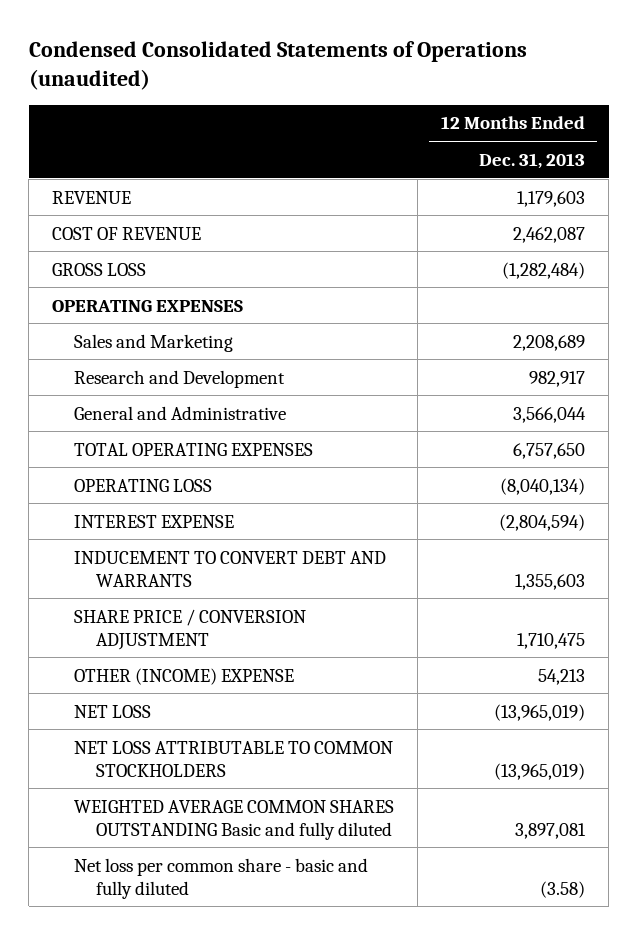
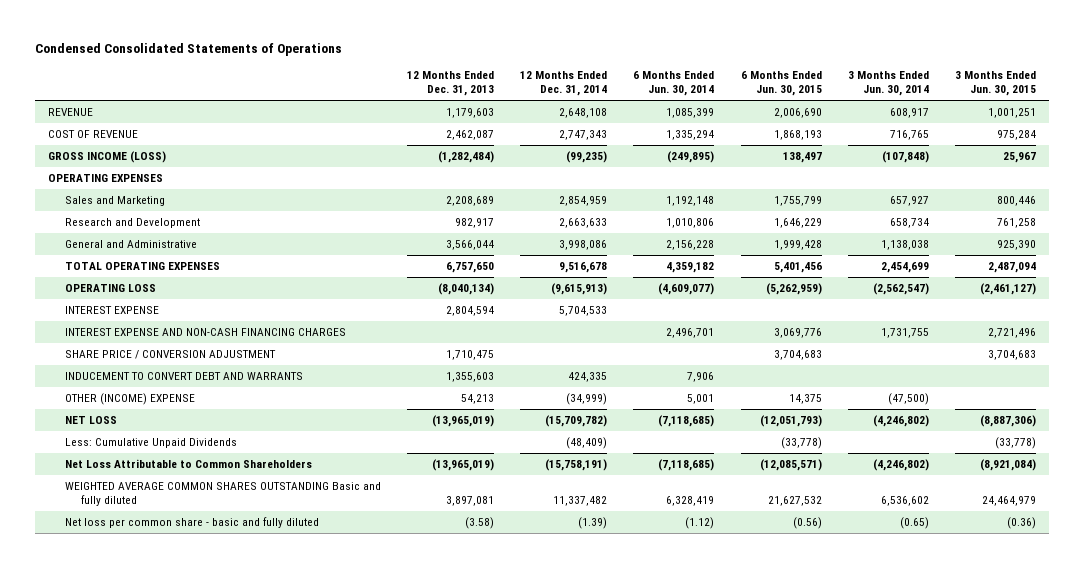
[28,41,527,91] Condensed Consolidated Statements of Operations (unaudited) -> [34,42,342,56] Condensed Consolidated Statements of Operations
none -> [520,71,608,97] 12 Months Ended Dec. 31, 2014
none -> [633,71,715,97] 6 Months Ended Jun. 30, 2014
none -> [740,71,822,97] 6 Months Ended Jun. 30, 2015
none -> [847,71,929,97] 3 Months Ended Jun. 30, 2014
none -> [955,71,1037,97] 3 Months Ended Jun. 30, 2015
[52,262,147,276] GROSS LOSS -> [47,151,166,164] GROSS INCOME (LOSS)
[499,513,586,531] (2,804,594) -> [445,306,494,317] 2,804,594
none -> [64,328,346,337] INTEREST EXPENSE AND NON-CASH FINANCING CHARGES
[74,550,387,587] INDUCEMENT TO CONVERT DEBT AND WARRANTS -> [64,372,303,381] INDUCEMENT TO CONVERT DEBT AND WARRANTS
none -> [64,438,237,449] Less: Cumulative Unpaid Dividends
[74,740,394,777] NET LOSS ATTRIBUTABLE TO COMMON STOCKHOLDERS -> [64,459,312,469] Net Loss Attributable to Common Shareholders

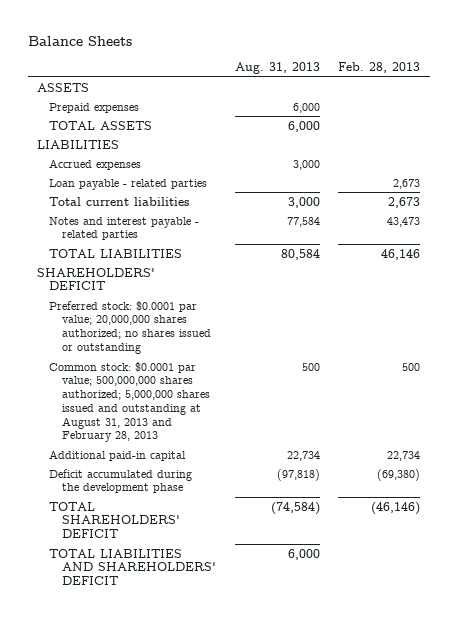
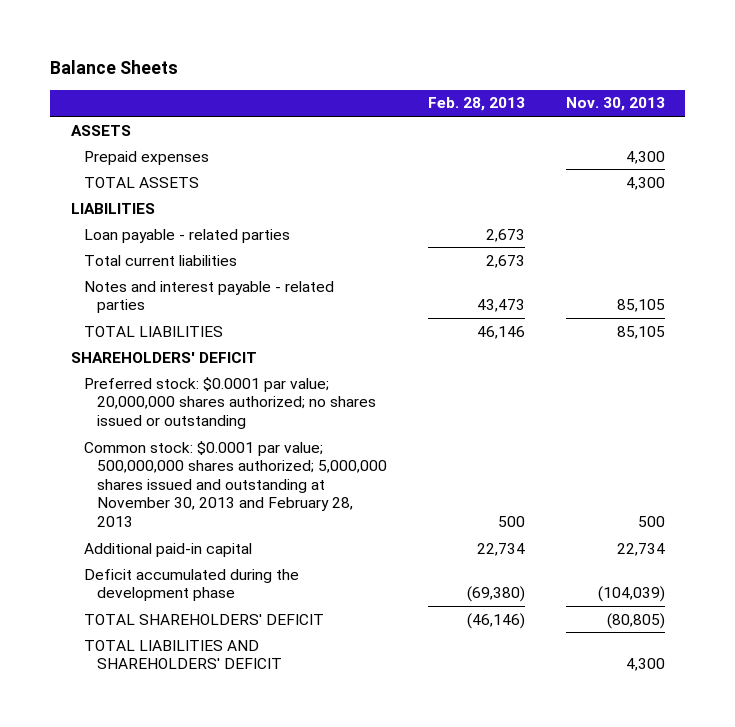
[234,62,320,75] Aug. 31, 2013 -> none
none -> [565,97,665,112] Nov. 30, 2013
[49,158,142,170] Accrued expenses -> none
[49,361,210,443] Common stock: $0.0001 par value; 500,000,000 shares authorized; 5,000,000 shares issued and outstanding at August 31, 2013 and February 28, 2013 -> [83,440,387,527] Common stock: $0.0001 par value; 500,000,000 shares authorized; 5,000,000 shares issued and outstanding at November 30, 2013 and February 28, 2013

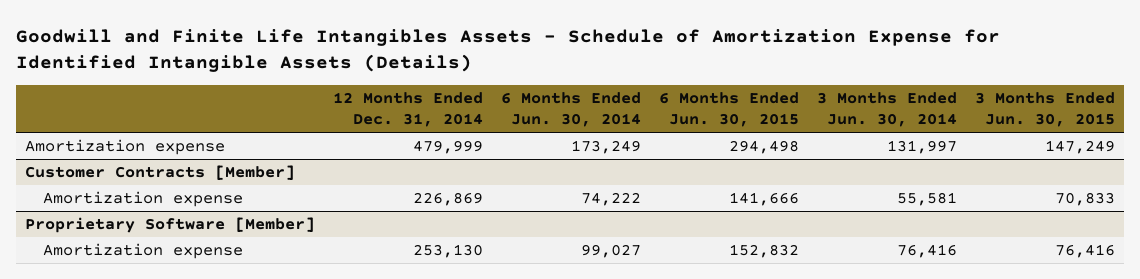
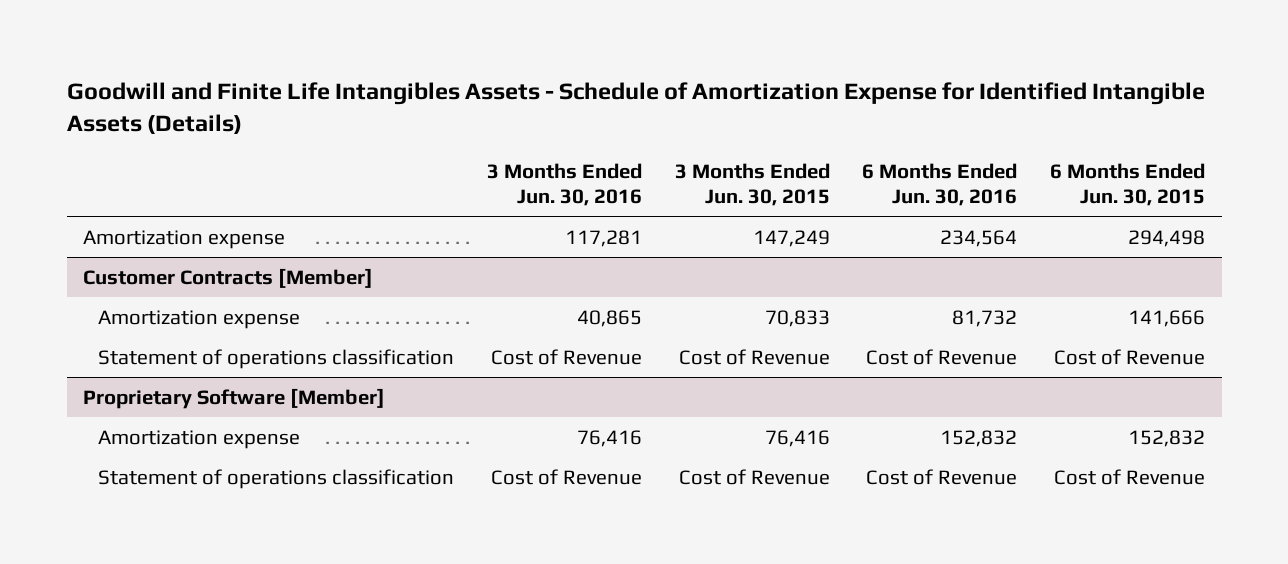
[332,92,483,128] 12 Months Ended Dec. 31, 2014 -> none
[500,92,641,128] 6 Months Ended Jun. 30, 2014 -> none
[817,92,958,128] 3 Months Ended Jun. 30, 2014 -> none
none -> [486,162,642,206] 3 Months Ended Jun. 30, 2016
none -> [862,162,1018,206] 6 Months Ended Jun. 30, 2016
none -> [97,348,454,369] Statement of operations classification
none -> [97,468,454,489] Statement of operations classification

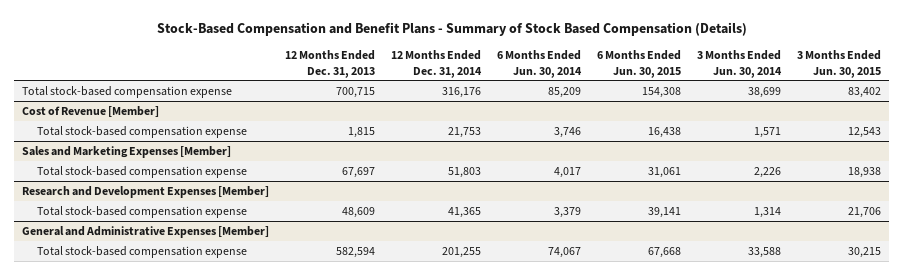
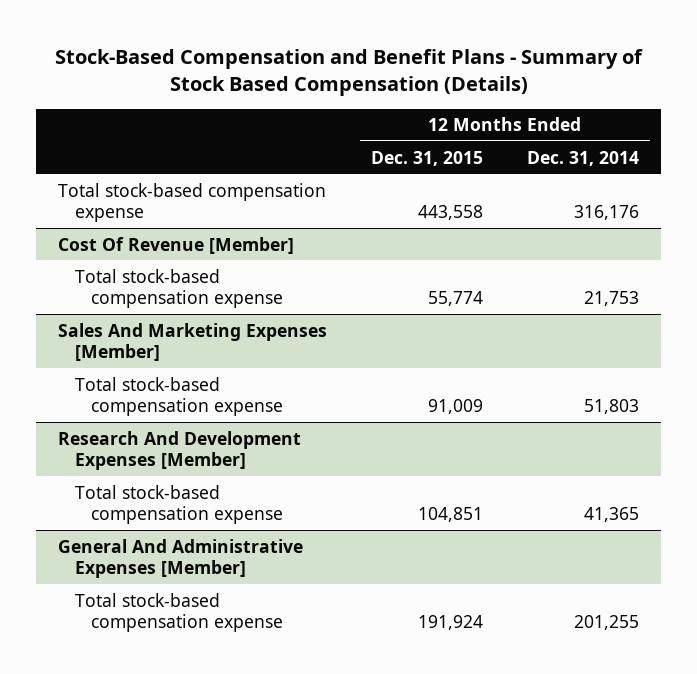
[285,50,376,78] 12 Months Ended Dec. 31, 2013 -> none
[497,50,583,78] 6 Months Ended Jun. 30, 2014 -> none
[597,50,682,78] 6 Months Ended Jun. 30, 2015 -> none
[697,50,783,78] 3 Months Ended Jun. 30, 2014 -> none
[797,50,882,78] 3 Months Ended Jun. 30, 2015 -> none
none -> [371,150,484,166] Dec. 31, 2015
[22,105,160,117] Cost of Revenue [Member] -> [58,236,295,254] Cost Of Revenue [Member]
[22,145,232,158] Sales and Marketing Expenses [Member] -> [58,322,328,361] Sales And Marketing Expenses [Member]
[22,185,270,198] Research and Development Expenses [Member] -> [58,430,302,470] Research And Development Expenses [Member]
[22,225,270,238] General and Administrative Expenses [Member] -> [58,538,304,578] General And Administrative Expenses [Member]

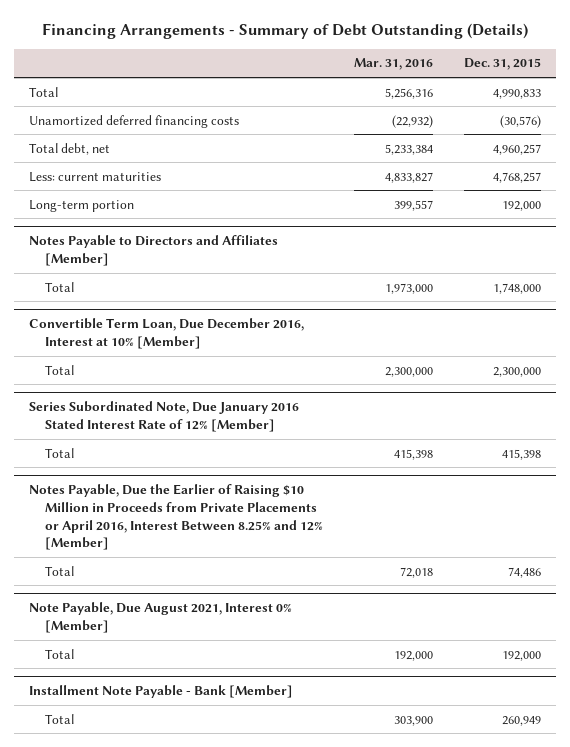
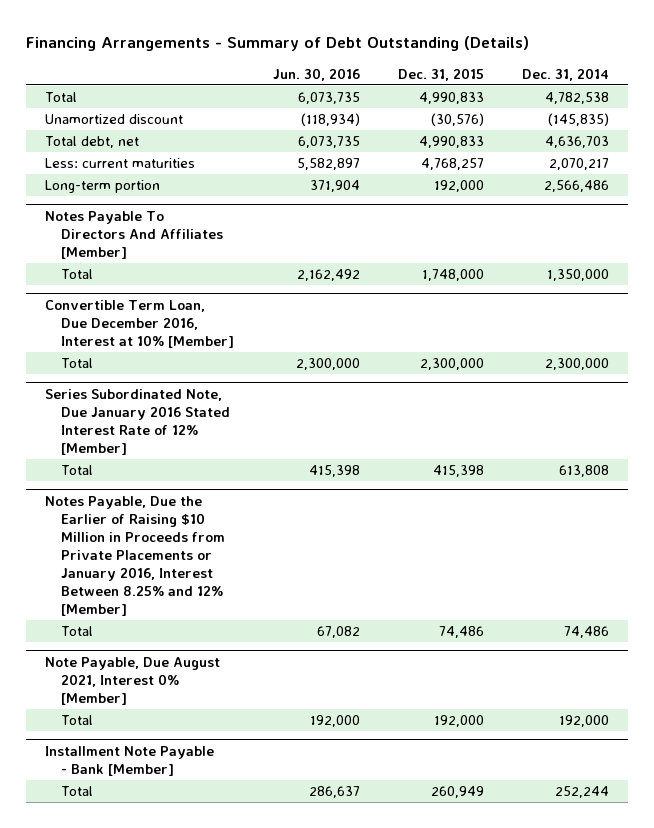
[353,58,433,71] Mar. 31, 2016 -> none
none -> [272,67,360,81] Jun. 30, 2016
none -> [522,67,610,81] Dec. 31, 2014
[29,114,240,128] Unamortized deferred financing costs -> [45,113,184,124] Unamortized discount
[492,143,541,155] 4,960,257 -> [418,135,484,148] 4,990,833
[29,235,279,267] Notes Payable to Directors and Affiliates [Member] -> [45,210,224,259] Notes Payable To Directors And Affiliates [Member]
[29,484,324,551] Notes Payable, Due the Earlier of Raising $10 Million in Proceeds from Private Placements or April 2016, Interest Between 8.25% and 12% [Member] -> [45,495,226,616] Notes Payable, Due the Earlier of Raising $10 Million in Proceeds from Private Placements or January 2016, Interest Between 8.25% and 12% [Member]

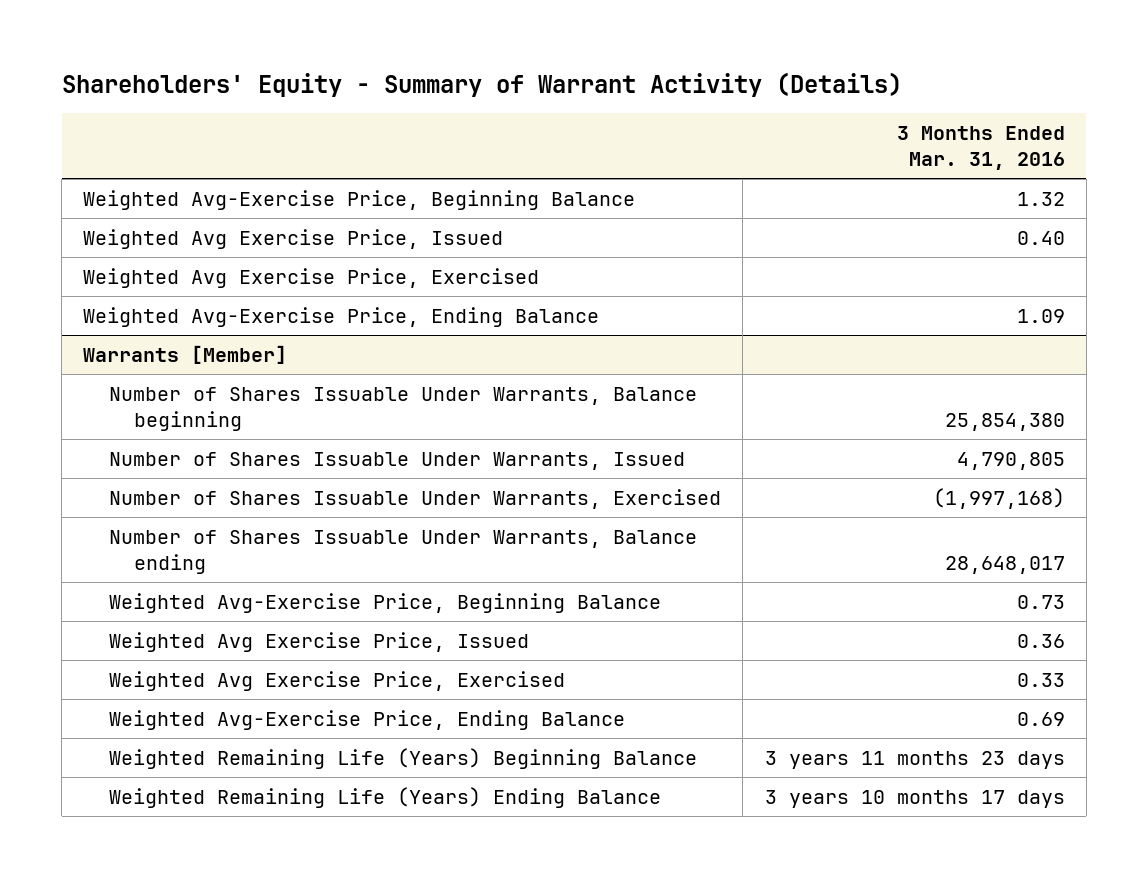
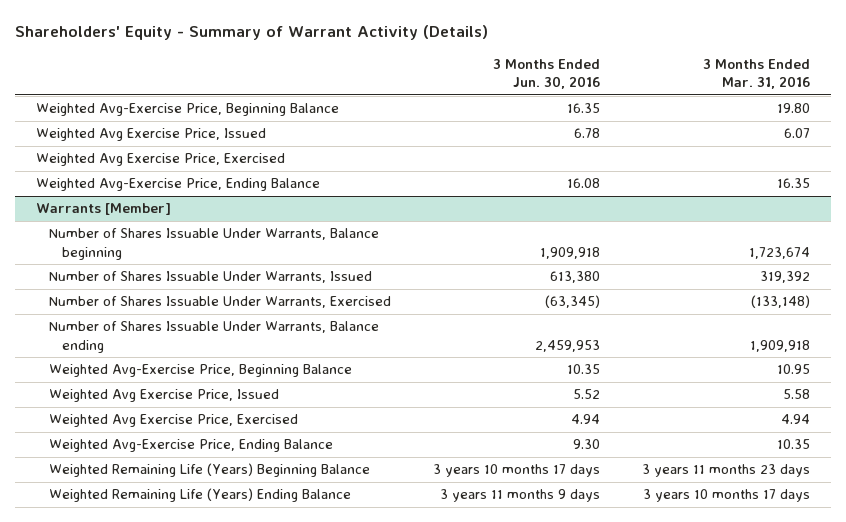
none -> [492,59,600,90] 3 Months Ended Jun. 30, 2016
[1016,192,1065,207] 1.32 -> [776,103,810,114] 19.80
[1016,231,1065,246] 0.40 -> [783,128,810,139] 6.07
[1016,309,1065,324] 1.09 -> [776,178,810,189] 16.35
[944,412,1065,431] 25,854,380 -> [748,246,810,259] 1,723,674
[956,452,1065,471] 4,790,805 -> [759,271,810,284] 319,392
[932,488,1065,510] (1,997,168) -> [750,295,810,309] (133,148)
[944,555,1065,574] 28,648,017 -> [749,339,810,352] 1,909,918
[1016,595,1065,610] 0.73 -> [776,364,810,375] 10.95
[1016,634,1065,649] 0.36 -> [782,389,810,400] 5.58
[1016,673,1065,688] 0.33 -> [780,414,810,425] 4.94
[1016,712,1065,727] 0.69 -> [776,439,810,450] 10.35

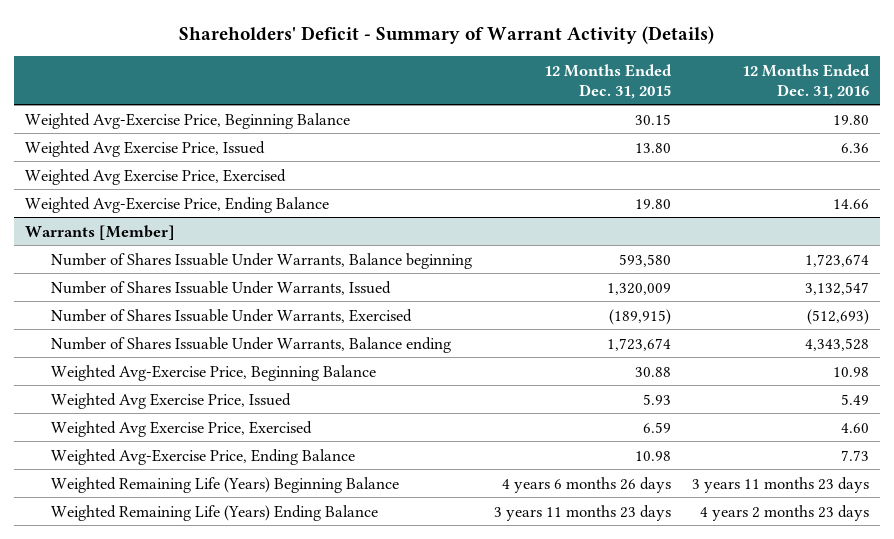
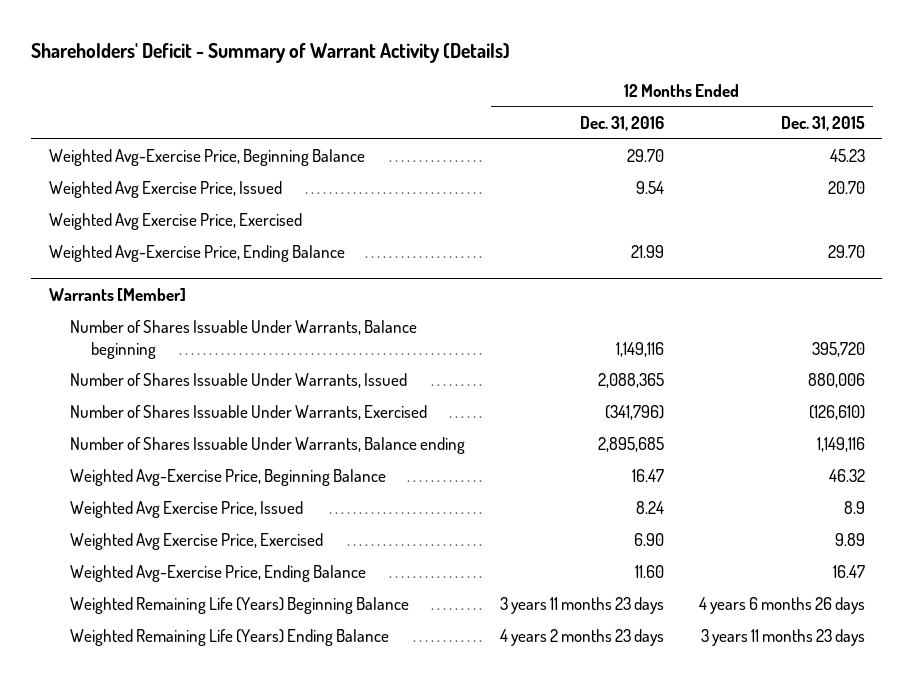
[634,113,671,125] 30.15 -> [829,149,865,163] 45.23
[833,114,870,125] 19.80 -> [626,149,664,163] 29.70
[634,142,671,153] 13.80 -> [827,181,865,195] 20.70
[841,142,870,153] 6.36 -> [635,181,664,195] 9.54
[634,198,671,209] 19.80 -> [827,245,865,259] 29.70
[833,198,870,209] 14.66 -> [630,245,664,259] 21.99
[618,253,671,267] 593,580 -> [811,341,865,357] 395,720
[805,253,870,267] 1,723,674 -> [615,341,664,357] 1,149,116
[606,282,671,295] 1,320,009 -> [807,373,865,389] 880,006
[805,281,870,295] 3,132,547 -> [597,373,664,389] 2,088,365
[608,308,671,325] (189,915) -> [808,405,865,421] (126,610)
[807,308,870,325] (512,693) -> [604,405,664,421] (341,796)
[606,337,671,351] 1,723,674 -> [816,437,865,453] 1,149,116
[805,337,870,351] 4,343,528 -> [597,437,664,453] 2,895,685
[634,366,671,377] 30.88 -> [828,469,865,483] 46.32
[833,366,870,377] 10.98 -> [631,469,664,483] 16.47
[642,393,671,405] 5.93 -> [843,501,865,515] 8.9
[841,393,870,405] 5.49 -> [635,501,664,515] 8.24
[642,421,671,433] 6.59 -> [834,533,865,547] 9.89
[841,422,870,433] 4.60 -> [633,533,664,547] 6.90
[634,450,671,461] 10.98 -> [832,565,865,579] 16.47
[841,449,870,461] 7.73 -> [634,565,664,579] 11.60

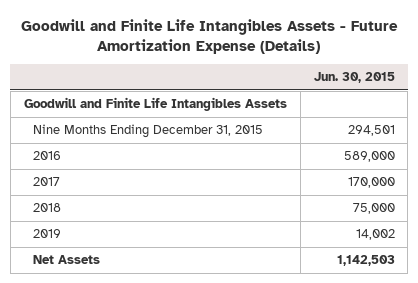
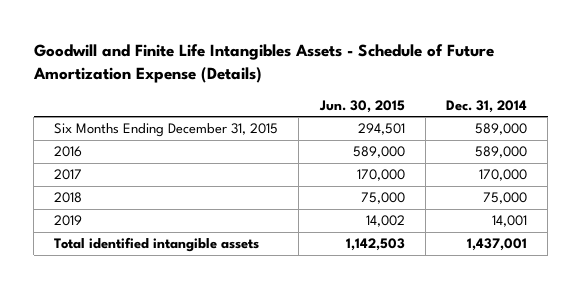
[21,18,399,54] Goodwill and Finite Life Intangibles Assets - Future Amortization Expense (Details) -> [32,44,494,84] Goodwill and Finite Life Intangibles Assets - Schedule of Future Amortization Expense (Details)
none -> [445,99,527,113] Dec. 31, 2014
[23,97,287,112] Goodwill and Finite Life Intangibles Assets -> none
[33,124,264,139] Nine Months Ending December 31, 2015 -> [54,123,279,138] Six Months Ending December 31, 2015
[33,255,101,265] Net Assets -> [54,237,260,253] Total identified intangible assets

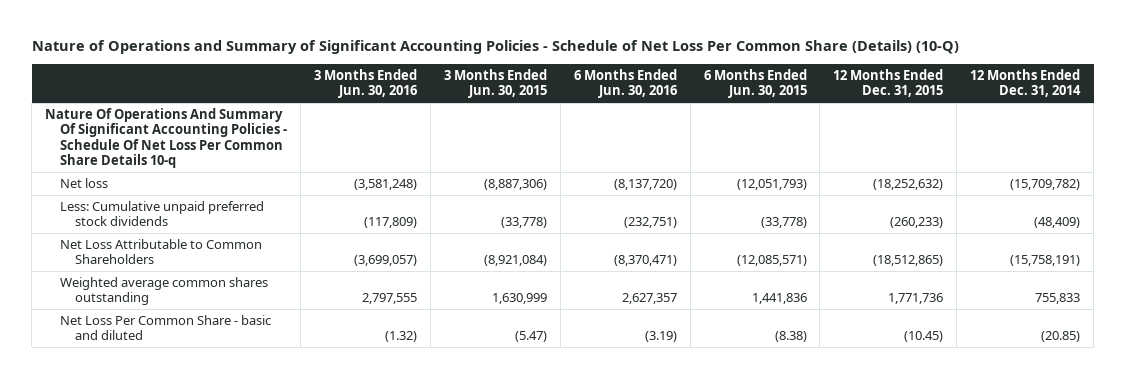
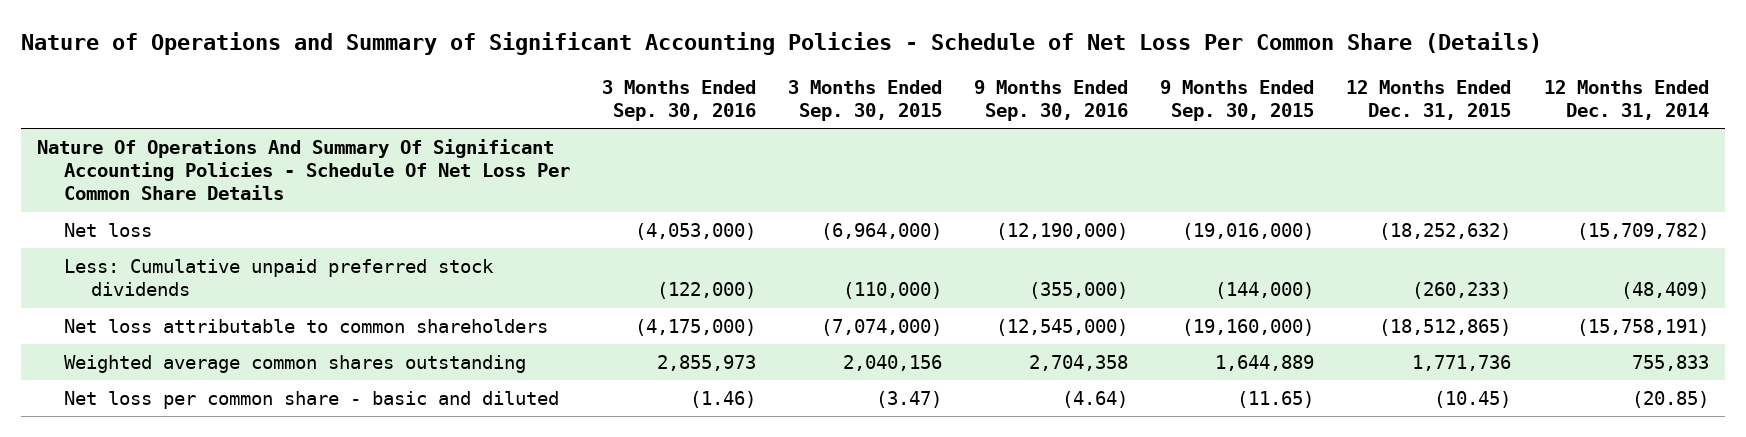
[31,40,959,55] Nature of Operations and Summary of Significant Accounting Policies - Schedule of Net Loss Per Common Share (Details) (10-Q) -> [21,32,1543,56] Nature of Operations and Summary of Significant Accounting Policies - Schedule of Net Loss Per Common Share (Details)
[313,69,417,99] 3 Months Ended Jun. 30, 2016 -> none
[443,69,547,99] 3 Months Ended Jun. 30, 2015 -> none
[573,69,677,99] 6 Months Ended Jun. 30, 2016 -> none
[703,69,807,99] 6 Months Ended Jun. 30, 2015 -> none
none -> [602,79,757,121] 3 Months Ended Sep. 30, 2016
none -> [788,79,943,121] 3 Months Ended Sep. 30, 2015
none -> [974,79,1129,121] 9 Months Ended Sep. 30, 2016
none -> [1160,79,1315,121] 9 Months Ended Sep. 30, 2015
[45,108,288,168] Nature Of Operations And Summary Of Significant Accounting Policies - Schedule Of Net Loss Per Common Share Details 10-q -> [37,138,571,201] Nature Of Operations And Summary Of Significant Accounting Policies - Schedule Of Net Loss Per Common Share Details
[60,239,263,265] Net Loss Attributable to Common Shareholders -> [64,318,549,333] Net loss attributable to common shareholders
[60,315,272,341] Net Loss Per Common Share - basic and diluted -> [64,390,560,409] Net loss per common share - basic and diluted

